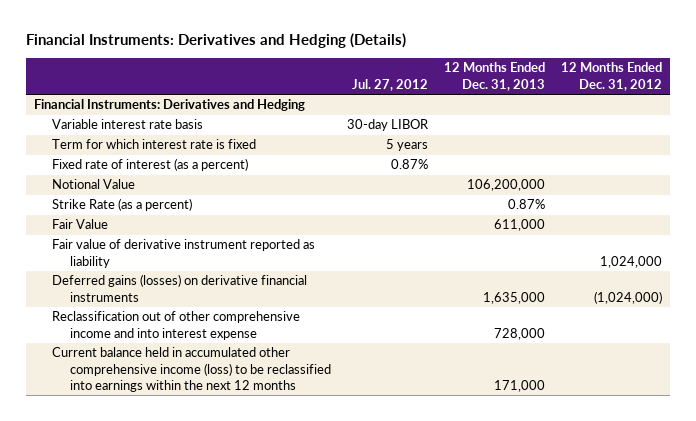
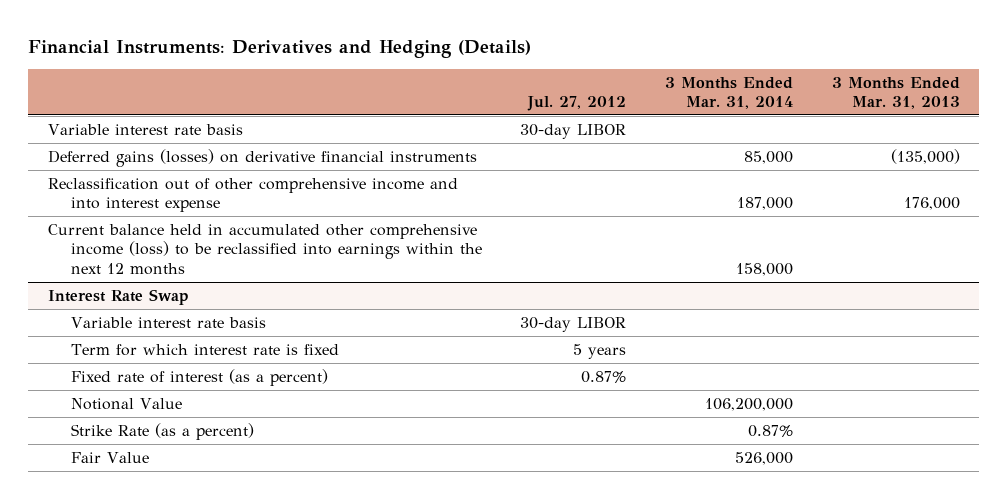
[444,62,546,91] 12 Months Ended Dec. 31, 2013 -> none
[560,62,662,91] 12 Months Ended Dec. 31, 2012 -> none
none -> [665,76,794,110] 3 Months Ended Mar. 31, 2014
none -> [831,76,960,110] 3 Months Ended Mar. 31, 2013
[33,99,305,112] Financial Instruments: Derivatives and Hedging -> none
[52,139,257,150] Term for which interest rate is fixed -> none
[52,158,249,172] Fixed rate of interest (as a percent) -> none
[52,179,136,190] Notional Value -> none
[52,198,193,212] Strike Rate (as a percent) -> none
[52,219,109,230] Fair Value -> none
[52,239,316,268] Fair value of derivative instrument reported as liability -> none
none -> [47,288,189,305] Interest Rate Swap
none -> [70,316,266,328] Variable interest rate basis
none -> [70,343,339,356] Term for which interest rate is fixed
none -> [70,368,328,386] Fixed rate of interest (as a percent)
none -> [70,397,182,410] Notional Value
none -> [70,422,254,440] Strike Rate (as a percent)
none -> [70,451,149,463] Fair Value

